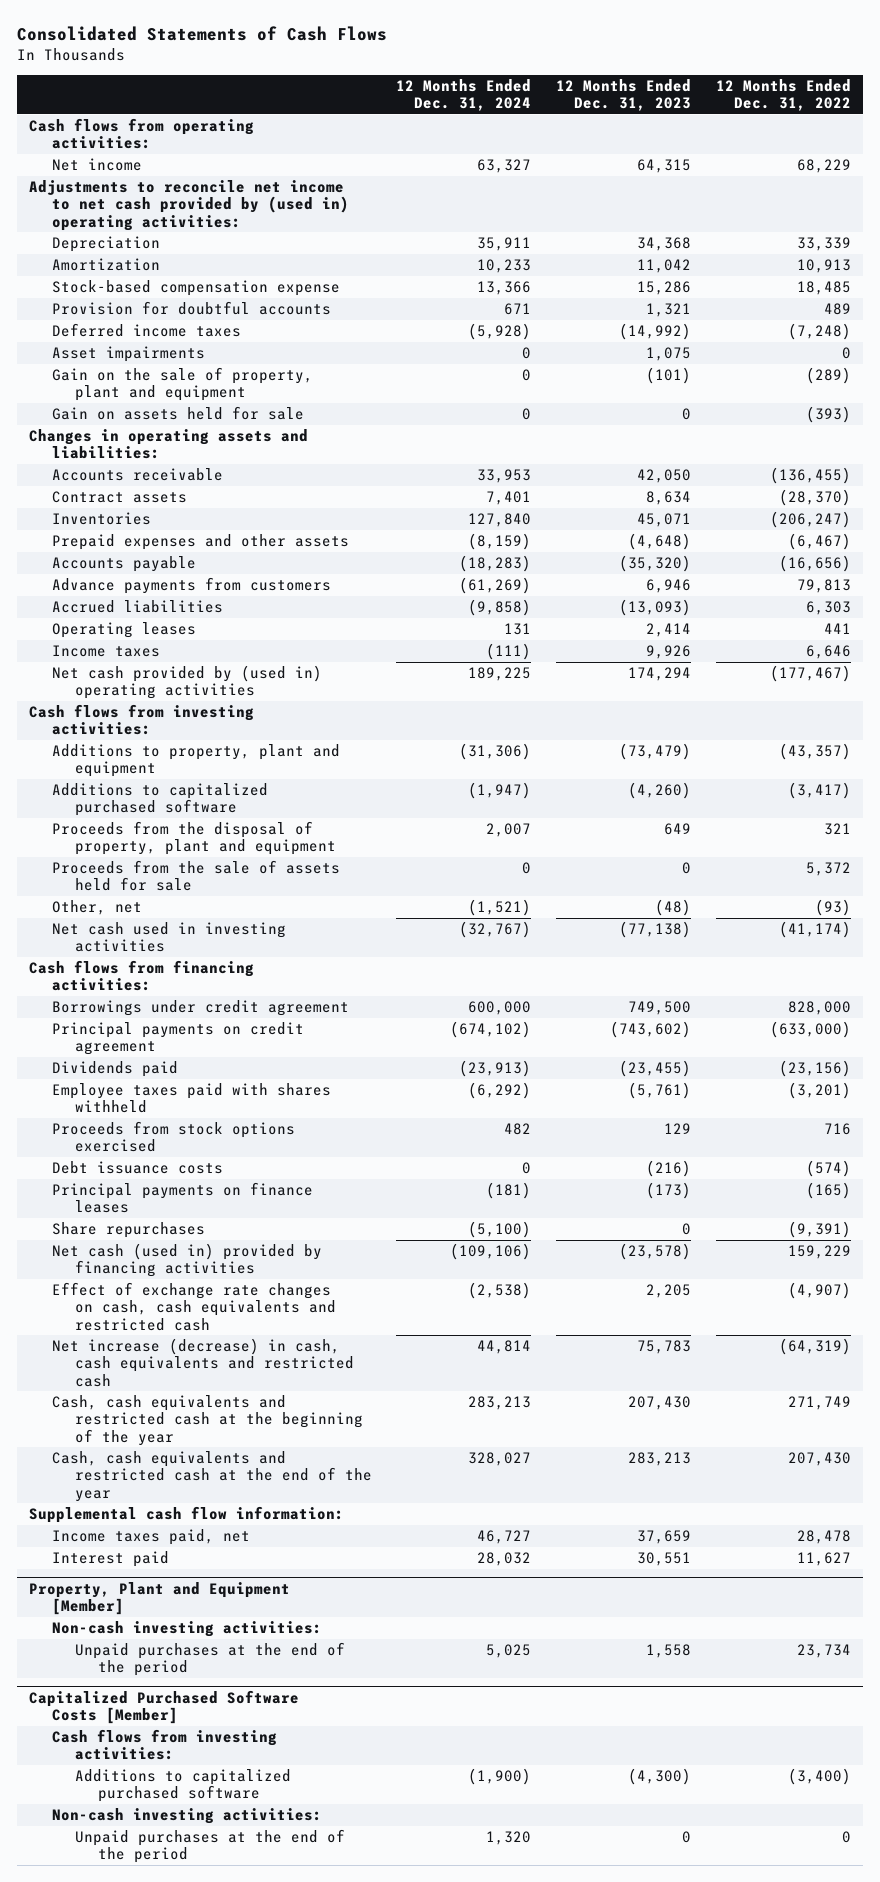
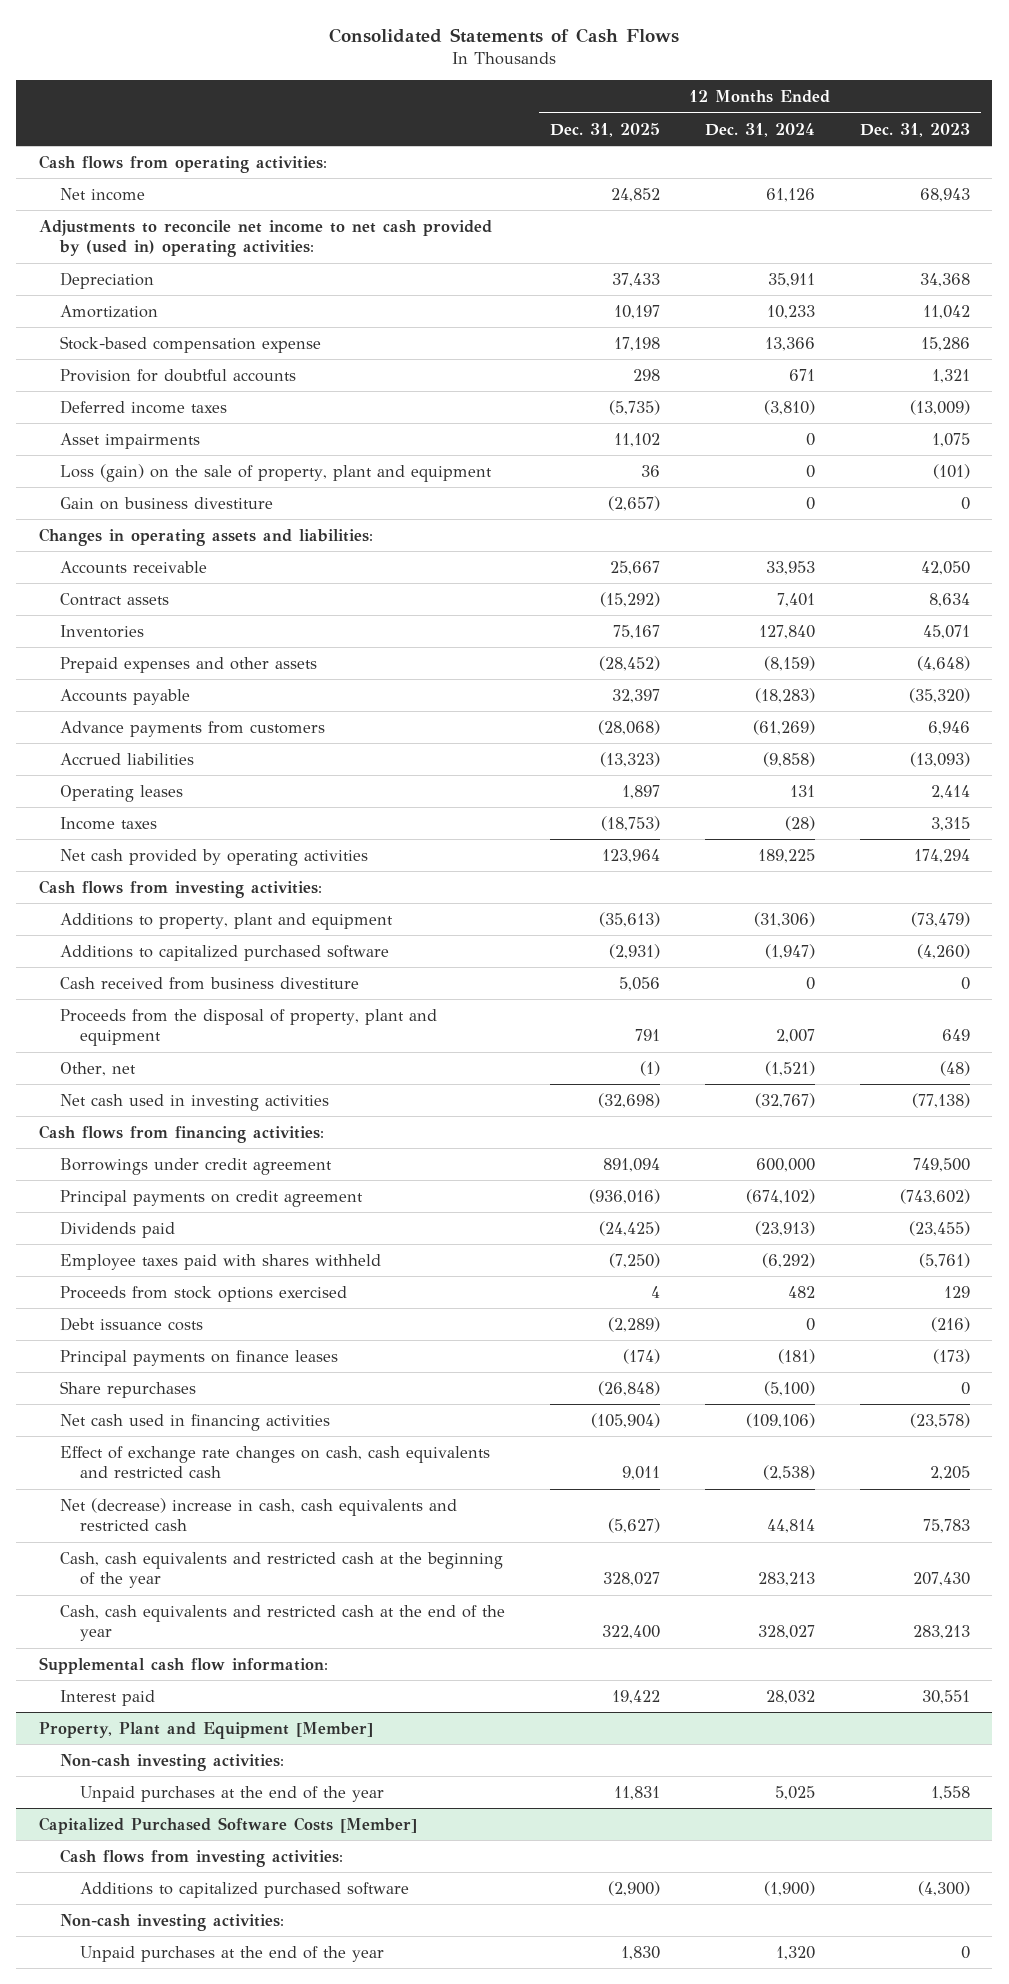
[715,78,851,111] 12 Months Ended Dec. 31, 2022 -> none
none -> [549,122,660,137] Dec. 31, 2025
[477,159,532,174] 63,327 -> [765,187,815,202] 61,126
[637,159,692,174] 64,315 -> [919,187,970,202] 68,943
[468,323,532,341] (5,928) -> [763,399,815,415] (3,810)
[619,323,692,341] (14,992) -> [909,399,970,415] (13,009)
[52,406,305,421] Gain on assets held for sale -> none
[52,367,314,402] Gain on the sale of property, plant and equipment -> [59,463,492,482] Loss (gain) on the sale of property, plant and equipment
none -> [59,496,273,510] Gain on business divestiture
[486,643,532,661] (111) -> [784,815,815,831] (28)
[646,645,692,660] 9,926 -> [930,816,970,831] 3,315
[52,665,323,700] Net cash provided by (used in) operating activities -> [59,848,368,866] Net cash provided by operating activities
none -> [59,976,359,990] Cash received from business divestiture
[52,860,341,892] Proceeds from the sale of assets held for sale -> none
[52,1243,323,1278] Net cash (used in) provided by financing activities -> [59,1413,330,1431] Net cash used in financing activities
[52,1338,354,1387] Net increase (decrease) in cash, cash equivalents and restricted cash -> [59,1497,457,1532] Net (decrease) increase in cash, cash equivalents and restricted cash
[52,1529,251,1546] Income taxes paid, net -> none
[74,1642,345,1677] Unpaid purchases at the end of the period -> [80,1785,385,1802] Unpaid purchases at the end of the year
[74,1829,345,1864] Unpaid purchases at the end of the period -> [80,1945,385,1962] Unpaid purchases at the end of the year

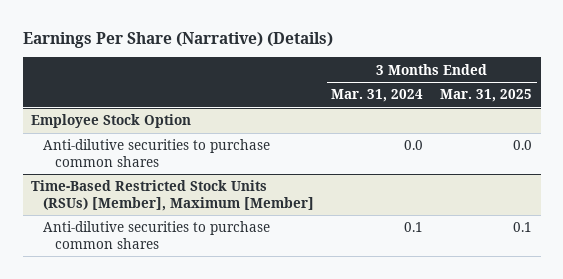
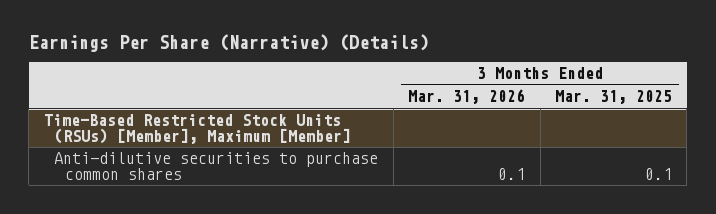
[331,89,424,103] Mar. 31, 2024 -> none
none -> [408,89,526,105] Mar. 31, 2026
[31,114,192,129] Employee Stock Option -> none
[43,139,271,167] Anti-dilutive securities to purchase common shares -> none

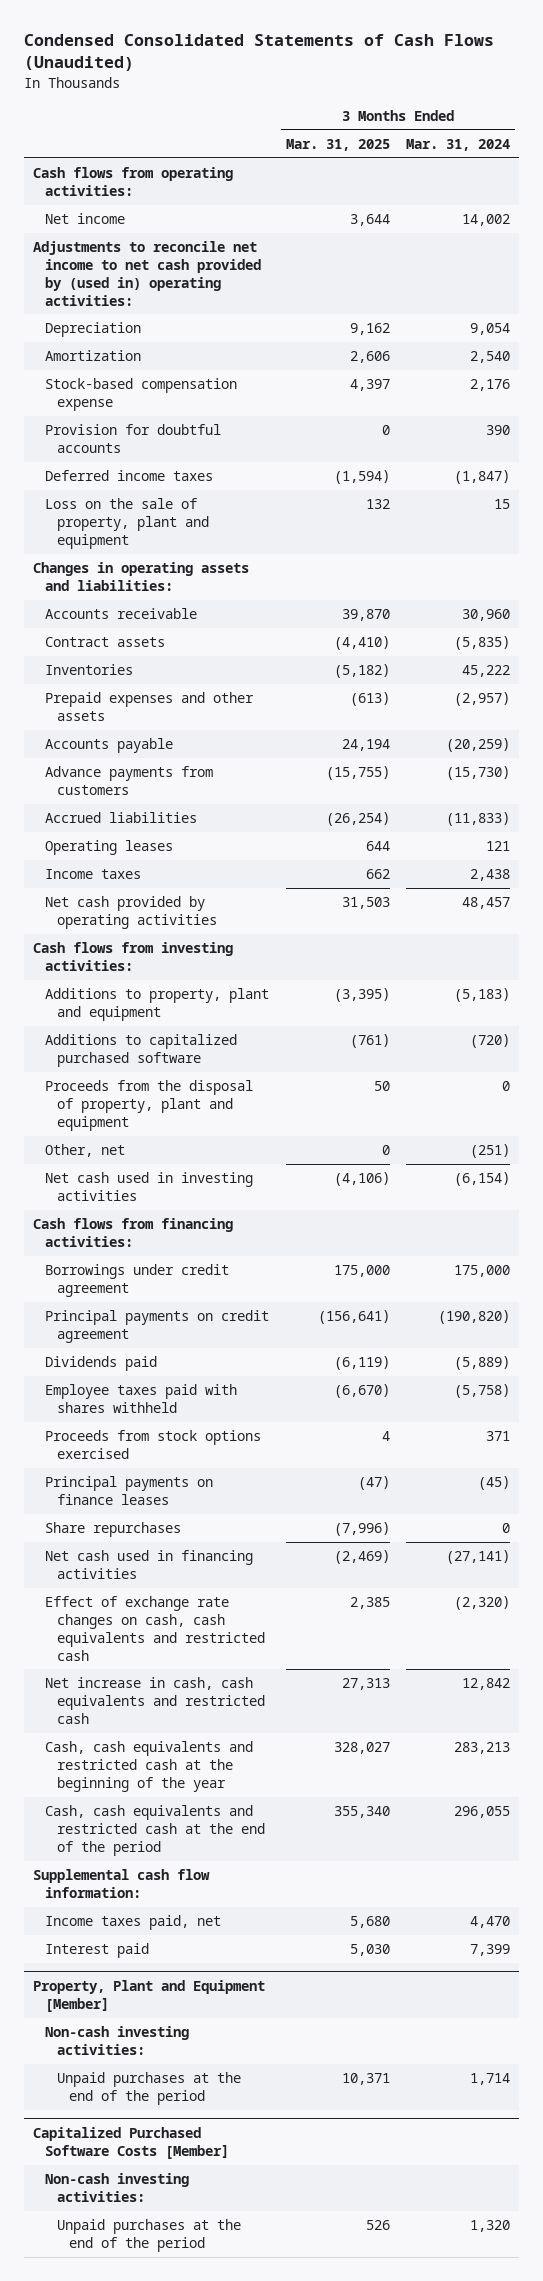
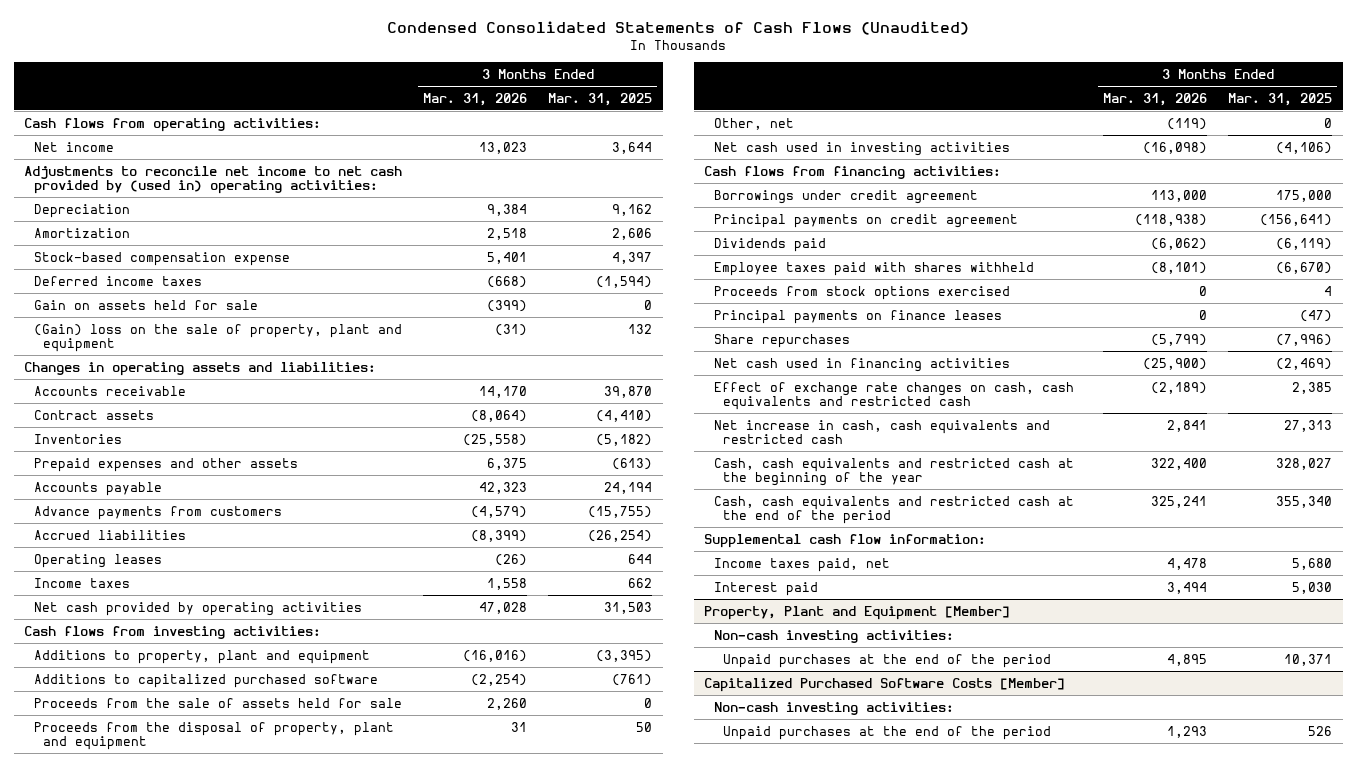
[406,138,511,151] Mar. 31, 2024 -> none
none -> [423,92,528,106] Mar. 31, 2026
[44,424,221,453] Provision for doubtful accounts -> none
none -> [33,299,258,310] Gain on assets held for sale
[44,498,209,549] Loss on the sale of property, plant and equipment -> [33,323,402,353] (Gain) loss on the sale of property, plant and equipment
none -> [33,697,402,708] Proceeds from the sale of assets held for sale

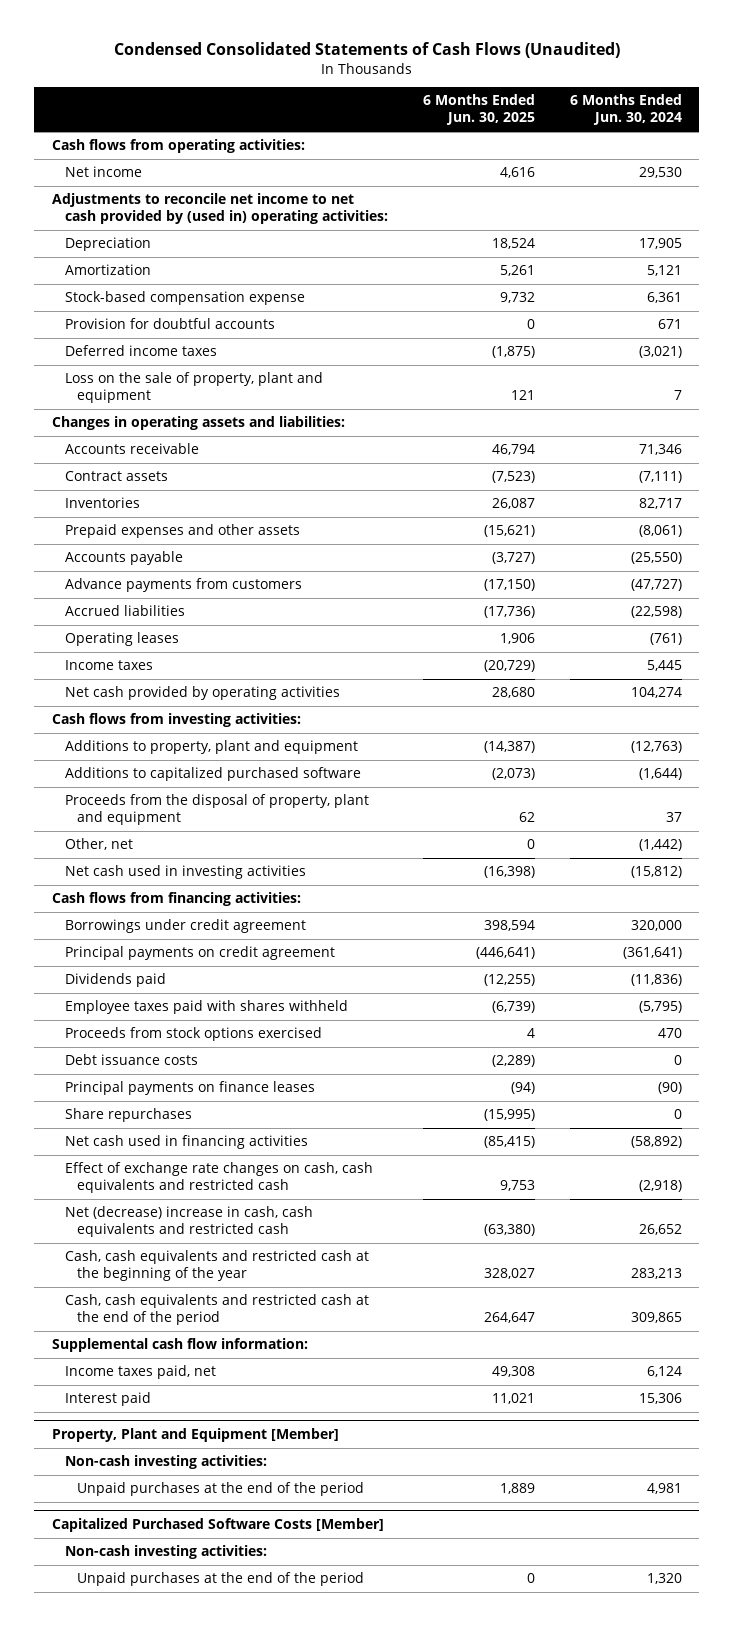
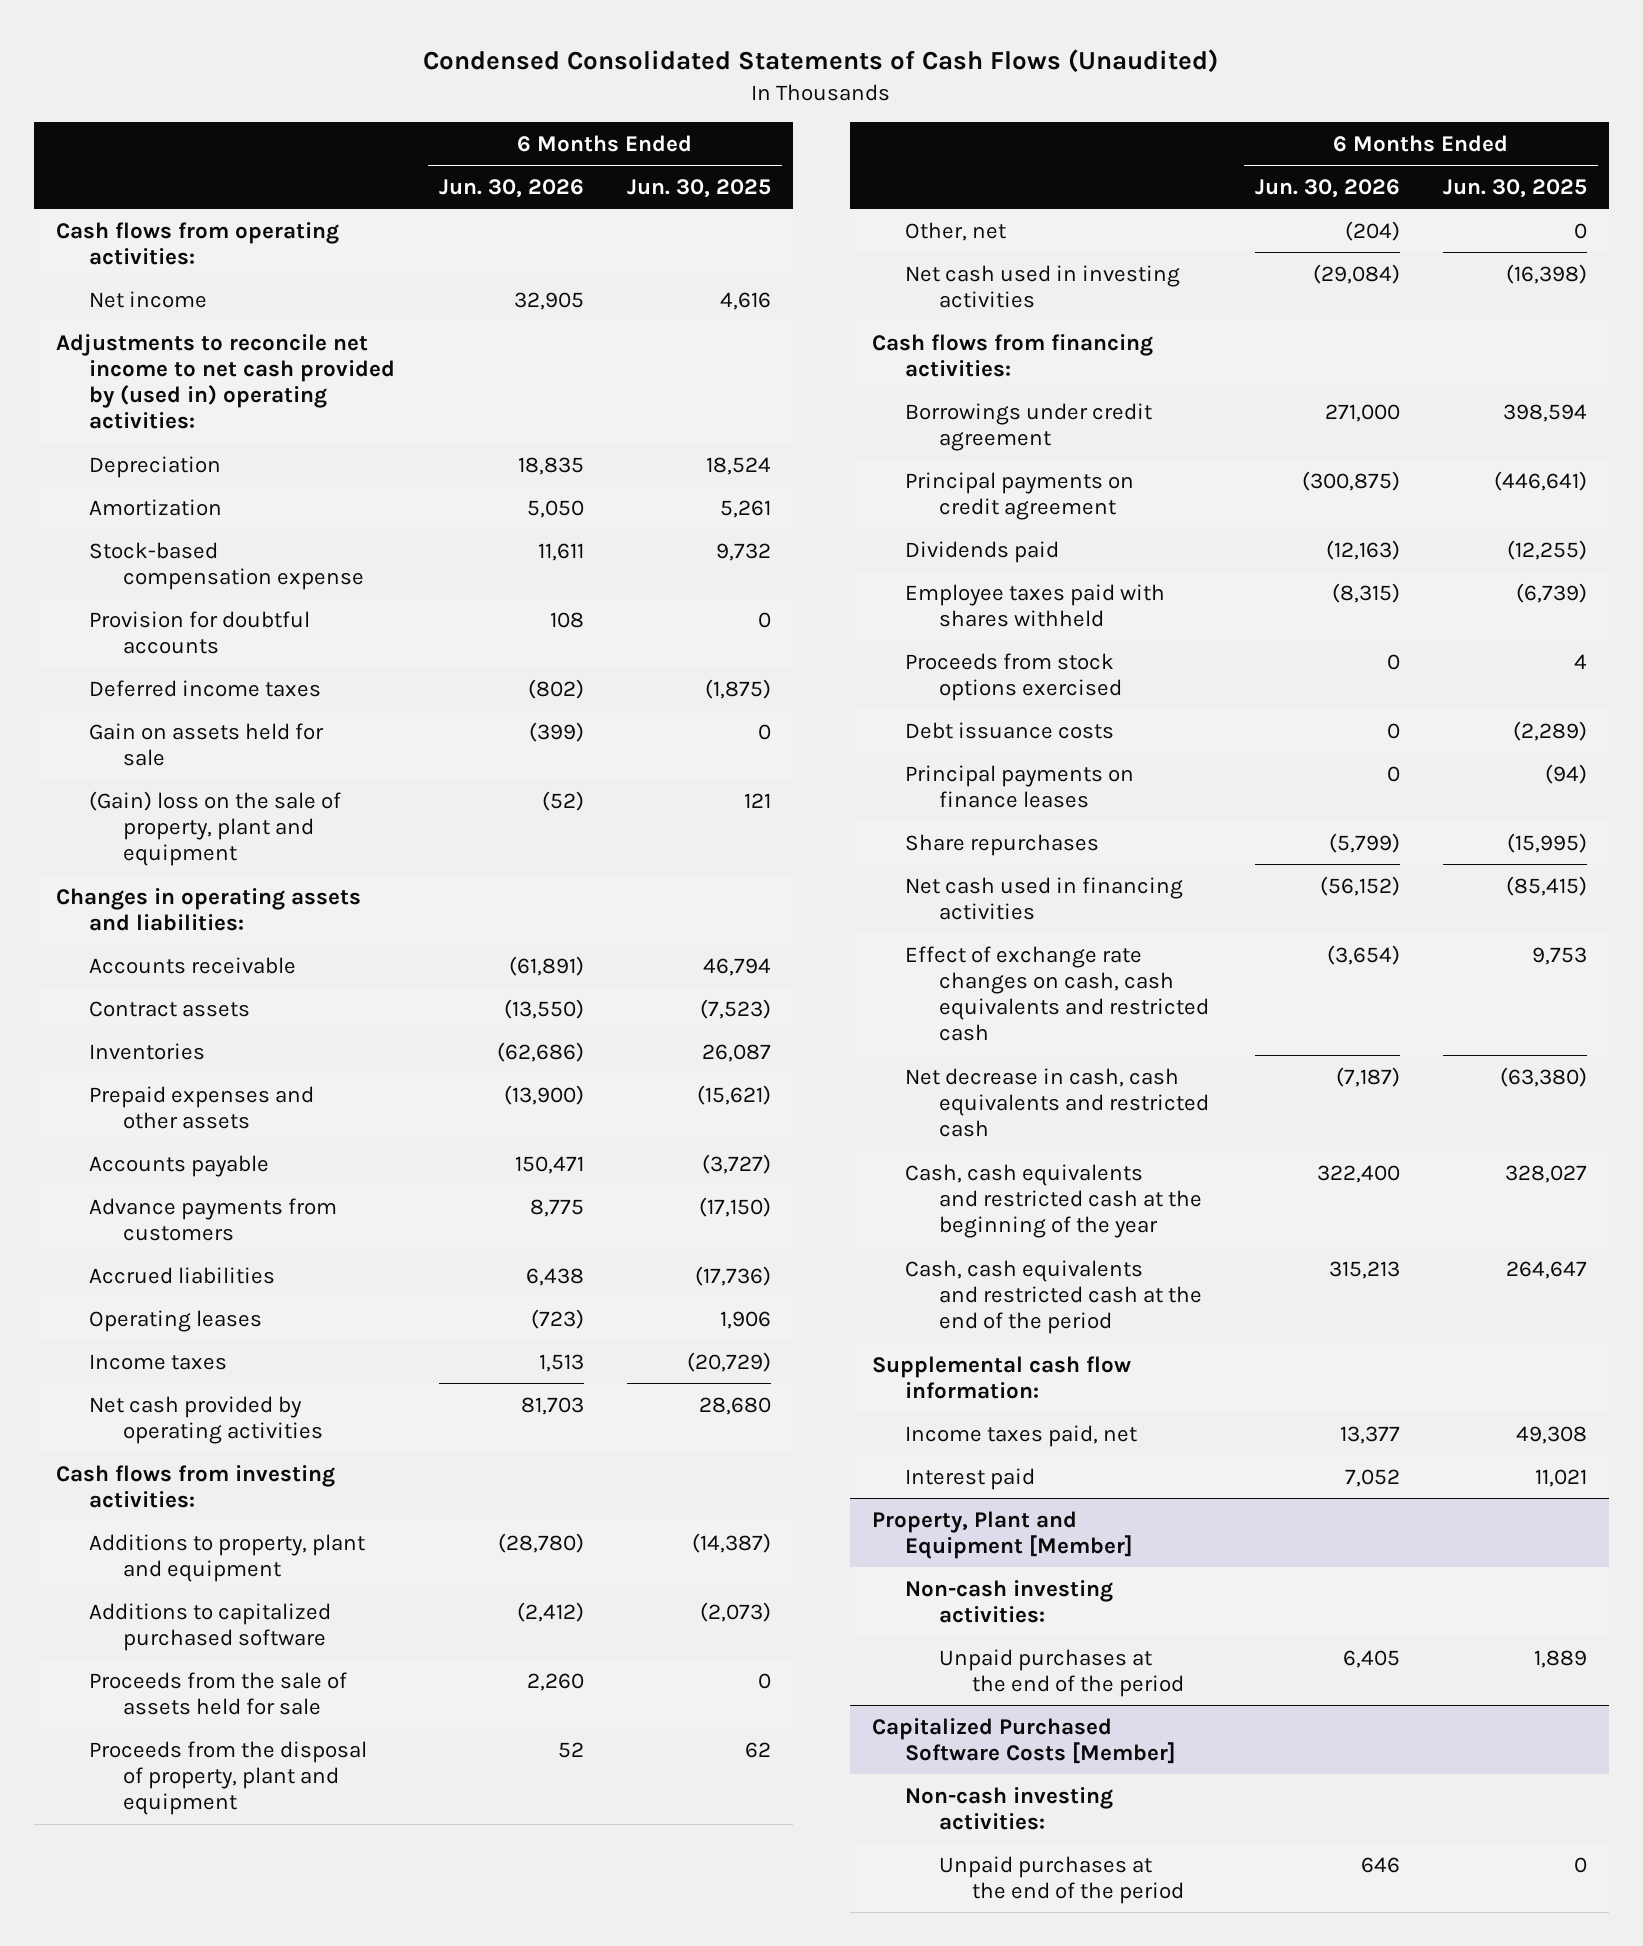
[569,94,682,126] 6 Months Ended Jun. 30, 2024 -> none
none -> [438,178,584,198] Jun. 30, 2026
none -> [89,722,325,766] Gain on assets held for sale
[64,372,323,404] Loss on the sale of property, plant and equipment -> [89,790,342,867] (Gain) loss on the sale of property, plant and equipment
none -> [89,1671,348,1715] Proceeds from the sale of assets held for sale
[64,1206,313,1238] Net (decrease) increase in cash, cash equivalents and restricted cash -> [905,1067,1209,1138] Net decrease in cash, cash equivalents and restricted cash

